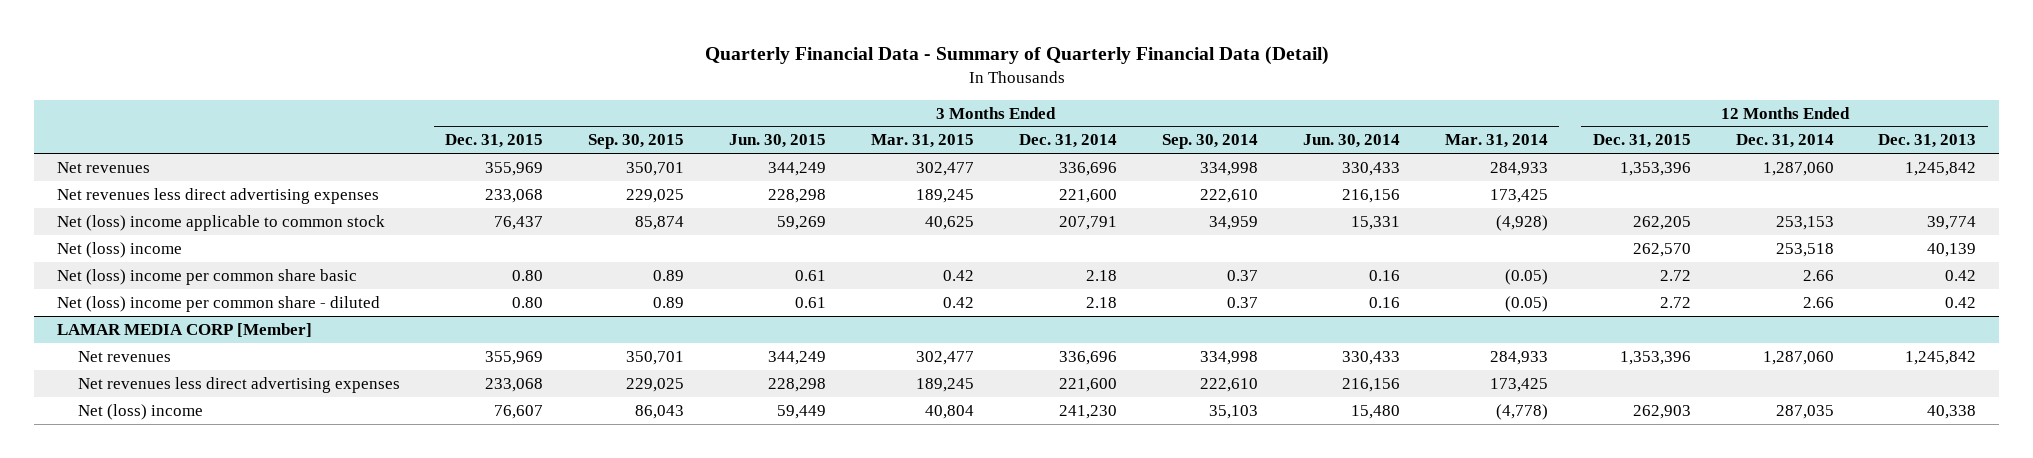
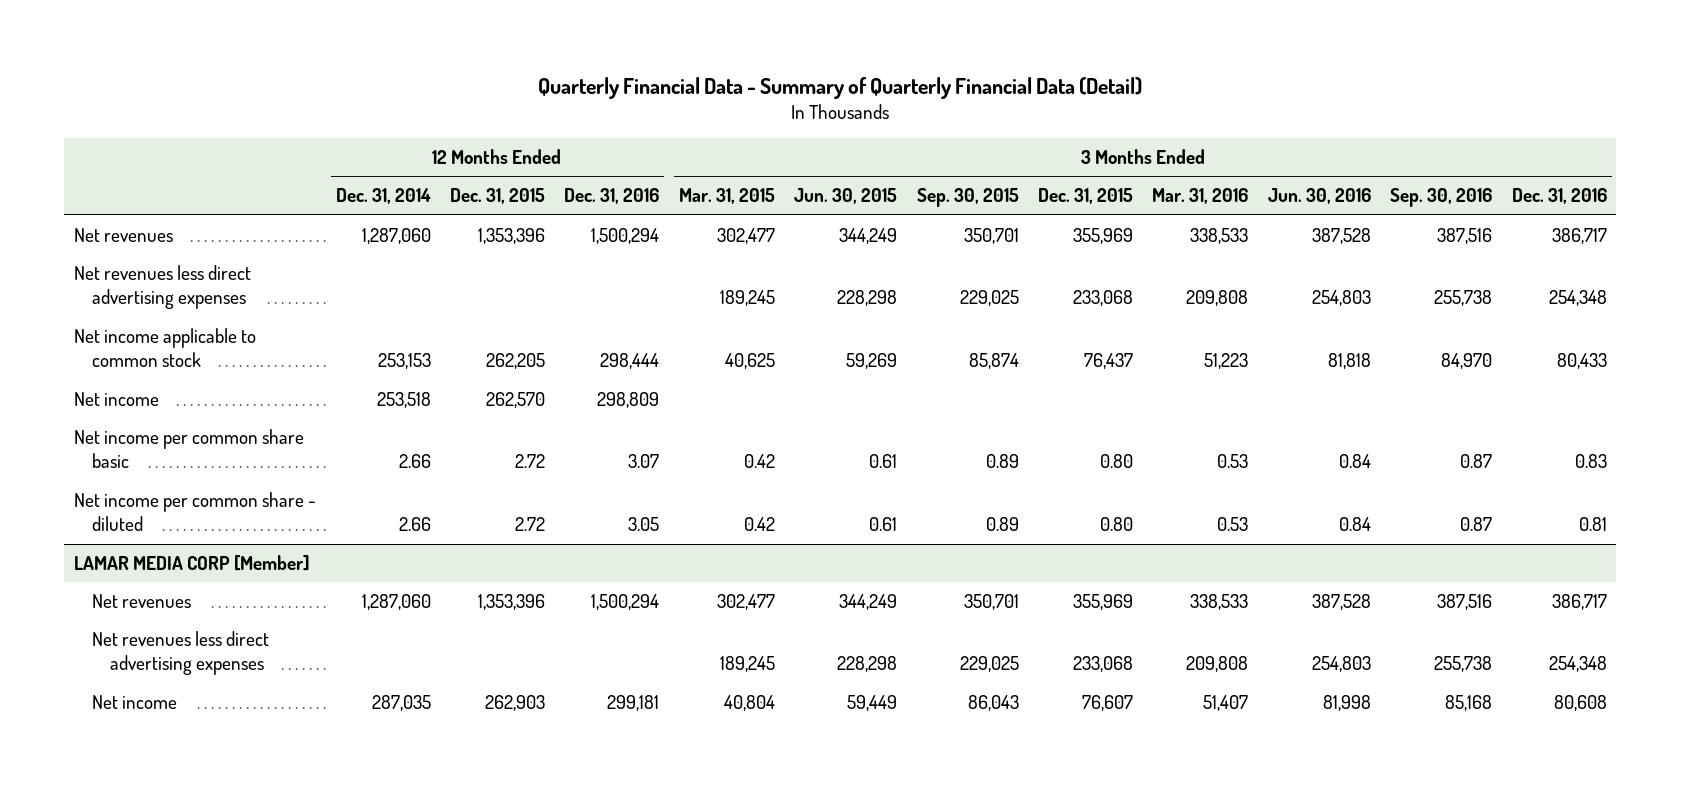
[1018,134,1117,149] Dec. 31, 2014 -> none
[1161,134,1258,150] Sep. 30, 2014 -> none
[1302,134,1400,149] Jun. 30, 2014 -> none
[1444,134,1548,149] Mar. 31, 2014 -> none
[1878,134,1977,149] Dec. 31, 2013 -> none
none -> [564,188,660,205] Dec. 31, 2016
none -> [1152,188,1249,205] Mar. 31, 2016
none -> [1267,188,1371,205] Jun. 30, 2016
none -> [1390,188,1493,208] Sep. 30, 2016
none -> [1511,188,1607,205] Dec. 31, 2016
[56,214,385,231] Net (loss) income applicable to common stock -> [74,328,257,368] Net income applicable to common stock
[56,241,182,258] Net (loss) income -> [74,392,160,407] Net income
[56,268,357,285] Net (loss) income per common share basic -> [74,429,305,469] Net income per common share basic
[56,295,380,312] Net (loss) income per common share - diluted -> [74,492,317,532] Net income per common share - diluted
[77,403,203,420] Net (loss) income -> [92,695,178,710] Net income

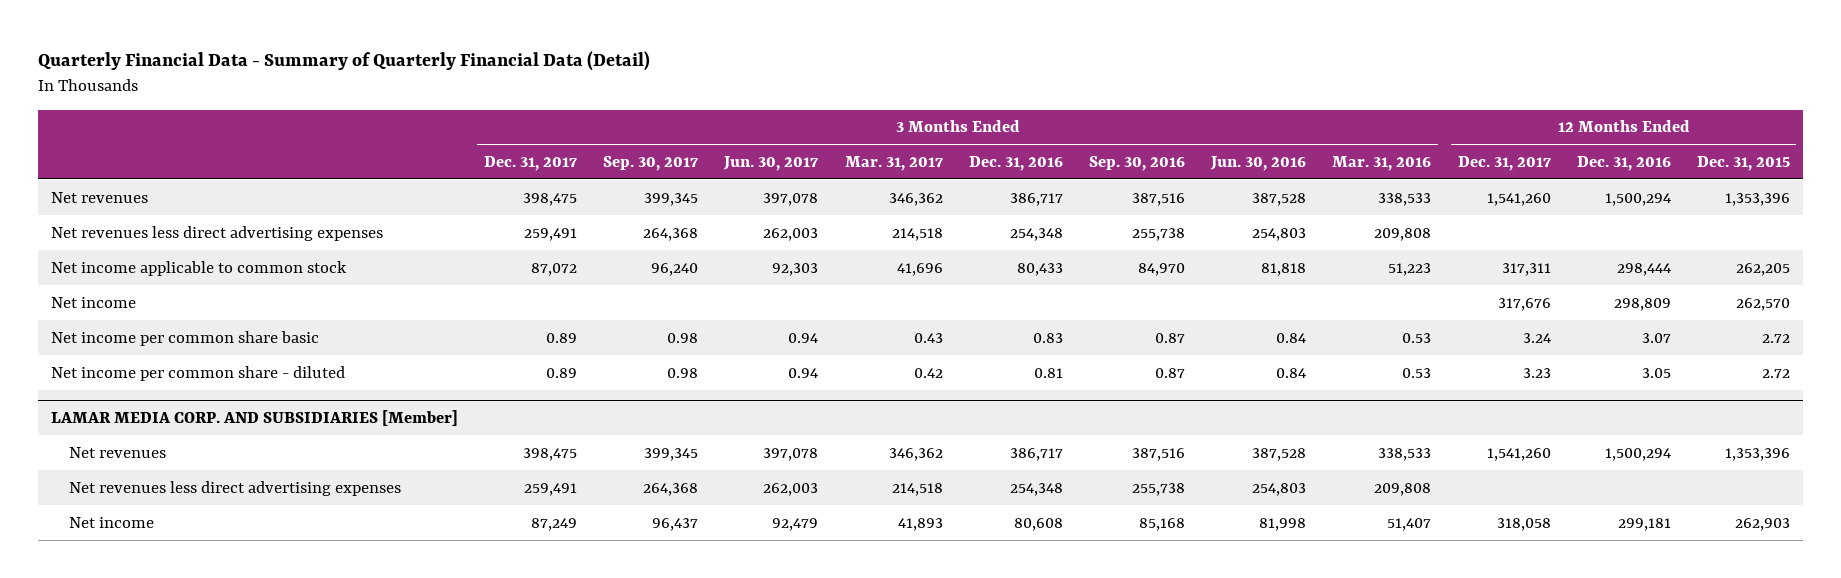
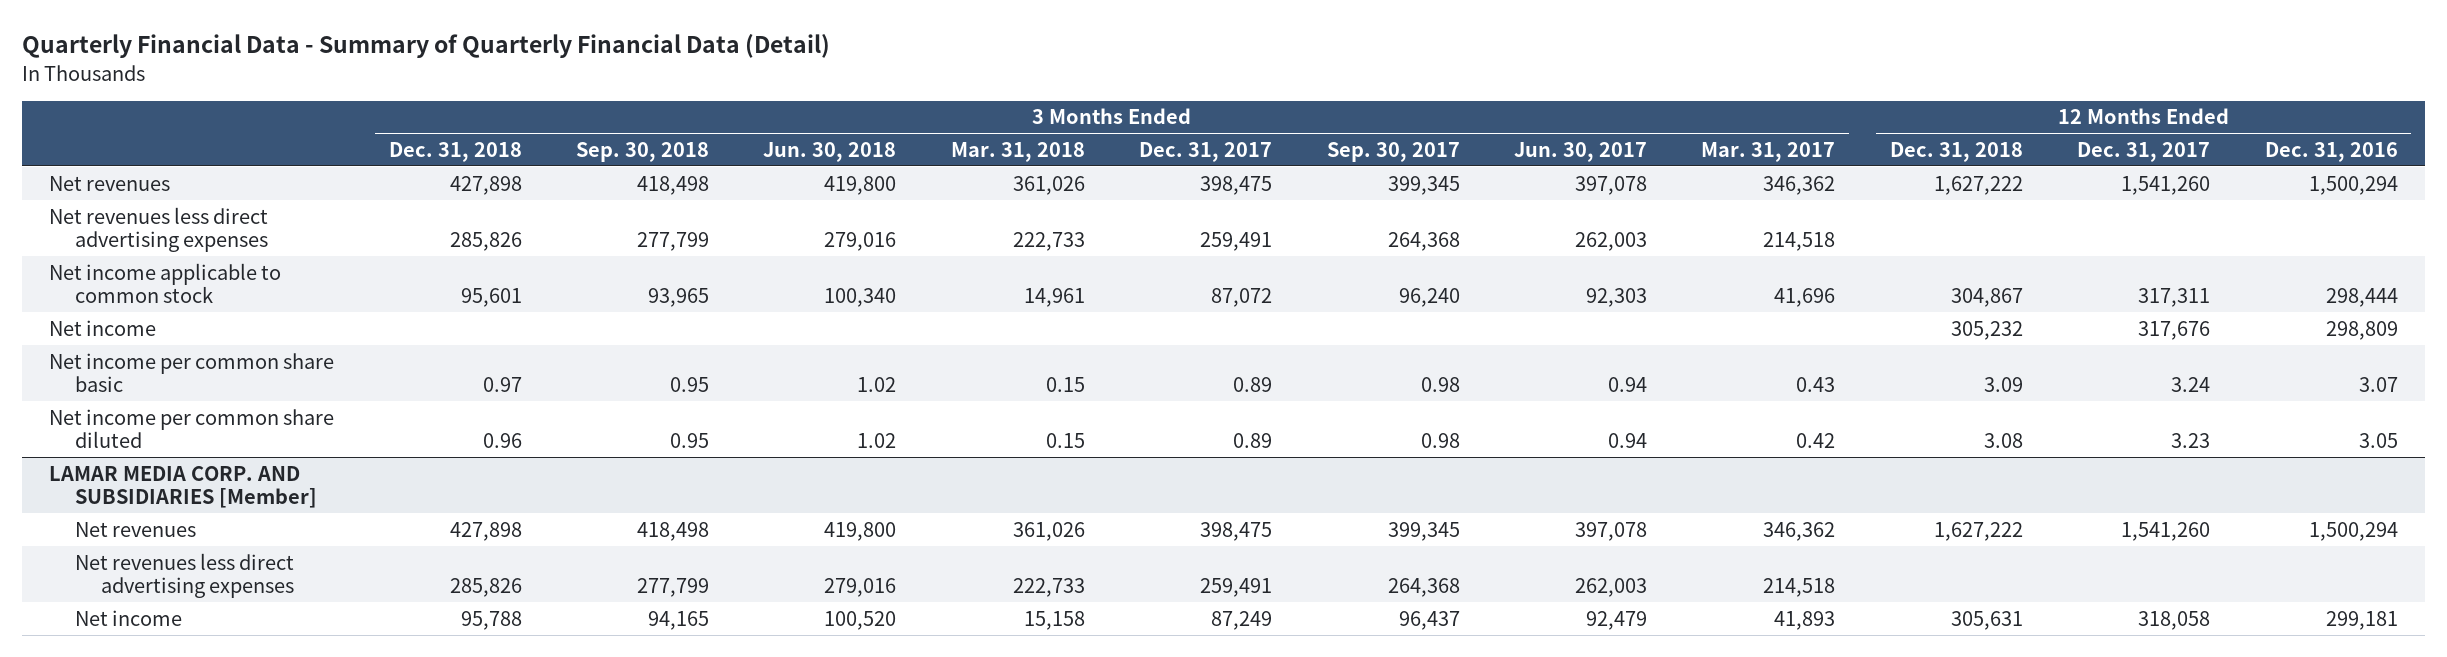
[968,155,1063,171] Dec. 31, 2016 -> none
[1088,155,1185,171] Sep. 30, 2016 -> none
[1210,155,1307,171] Jun. 30, 2016 -> none
[1332,155,1432,171] Mar. 31, 2016 -> none
[1696,155,1790,171] Dec. 31, 2015 -> none
none -> [388,141,522,162] Dec. 31, 2018
none -> [575,141,709,162] Sep. 30, 2018
none -> [763,141,897,162] Jun. 30, 2018
none -> [950,141,1085,162] Mar. 31, 2018
none -> [1889,141,2023,162] Dec. 31, 2018
[50,365,345,381] Net income per common share - diluted -> [49,408,335,449] Net income per common share diluted

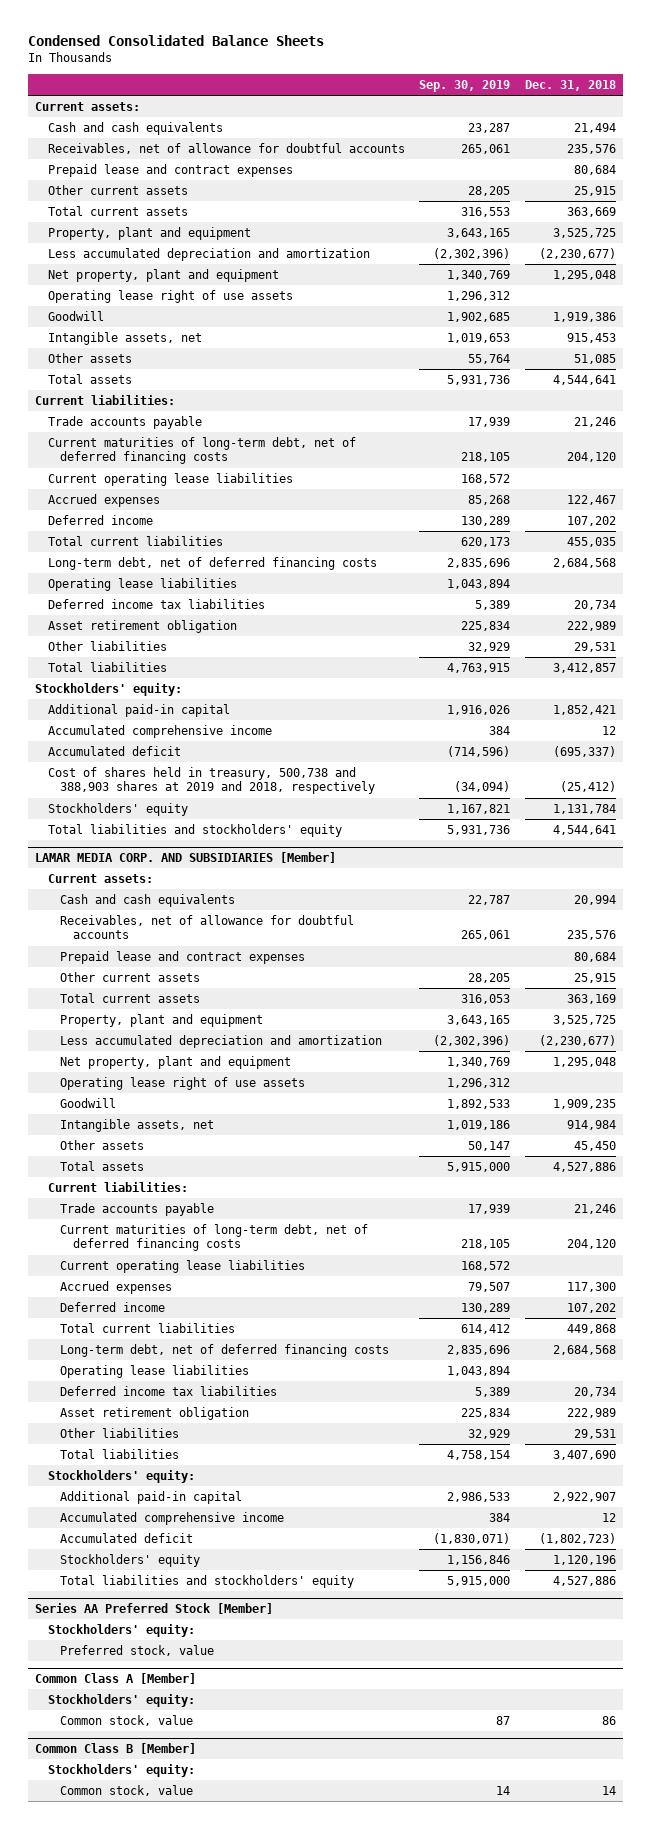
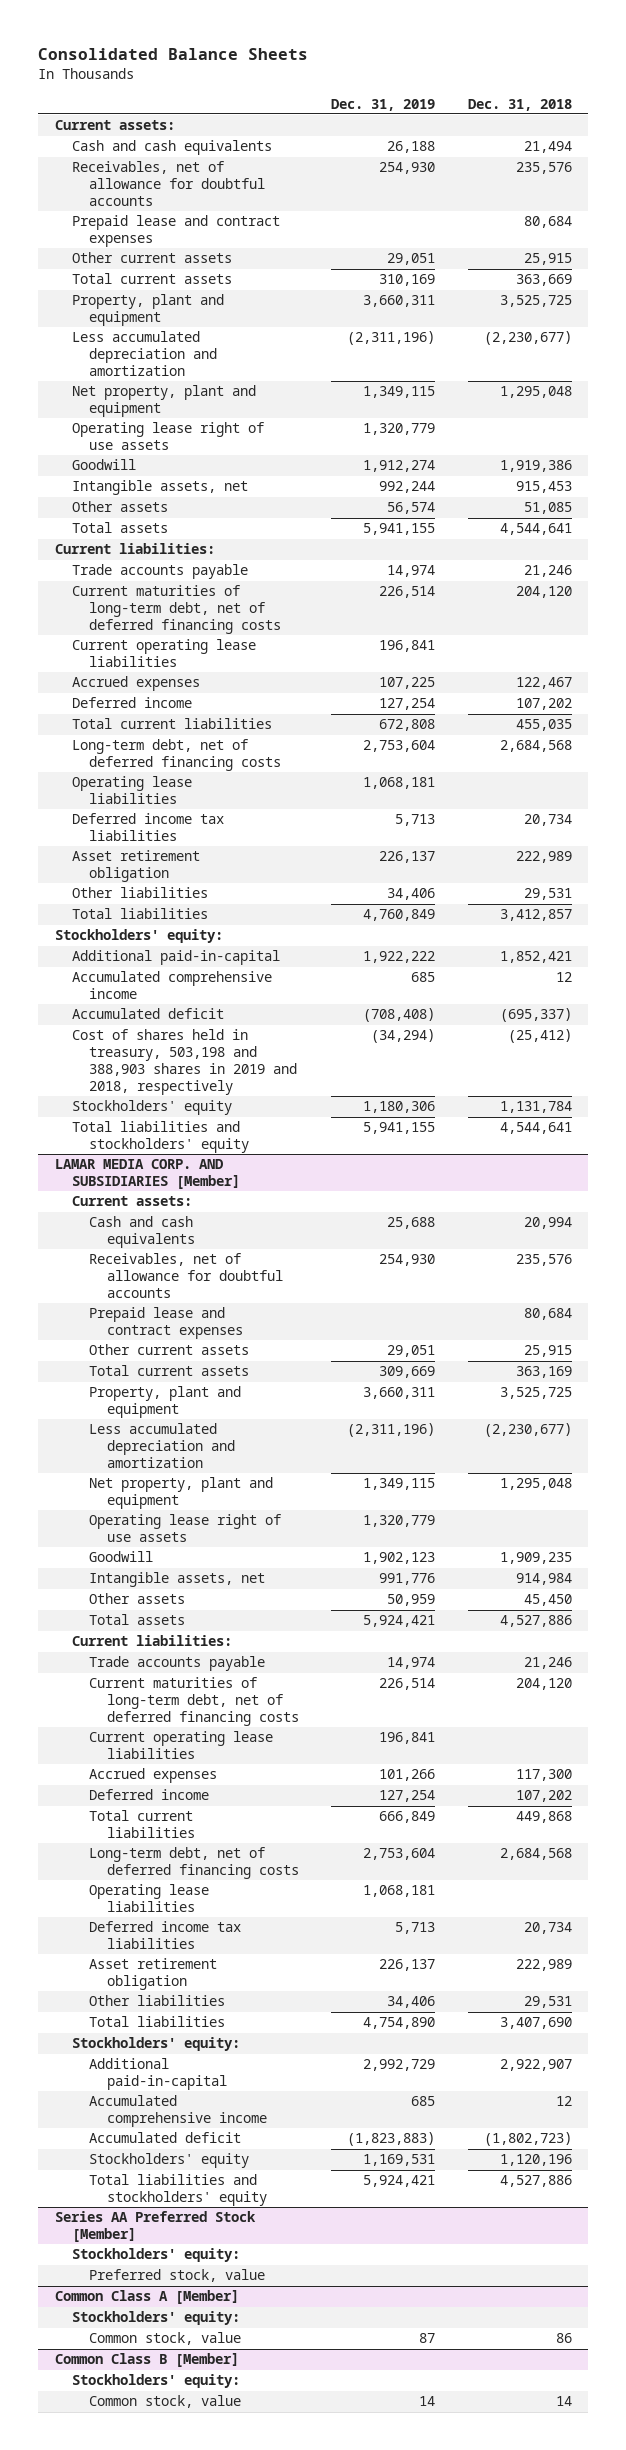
[27,35,324,47] Condensed Consolidated Balance Sheets -> [38,48,309,61] Consolidated Balance Sheets
[419,80,511,93] Sep. 30, 2019 -> none
none -> [331,98,436,111] Dec. 31, 2019
[47,704,230,718] Additional paid-in capital -> [71,950,280,966] Additional paid-in-capital
[47,767,376,795] Cost of shares held in treasury, 500,738 and 388,903 shares at 2019 and 2018, respectively -> [71,1029,298,1095] Cost of shares held in treasury, 503,198 and 388,903 shares in 2019 and 2018, respectively
[60,1491,243,1505] Additional paid-in capital -> [89,2058,227,2091] Additional paid-in-capital

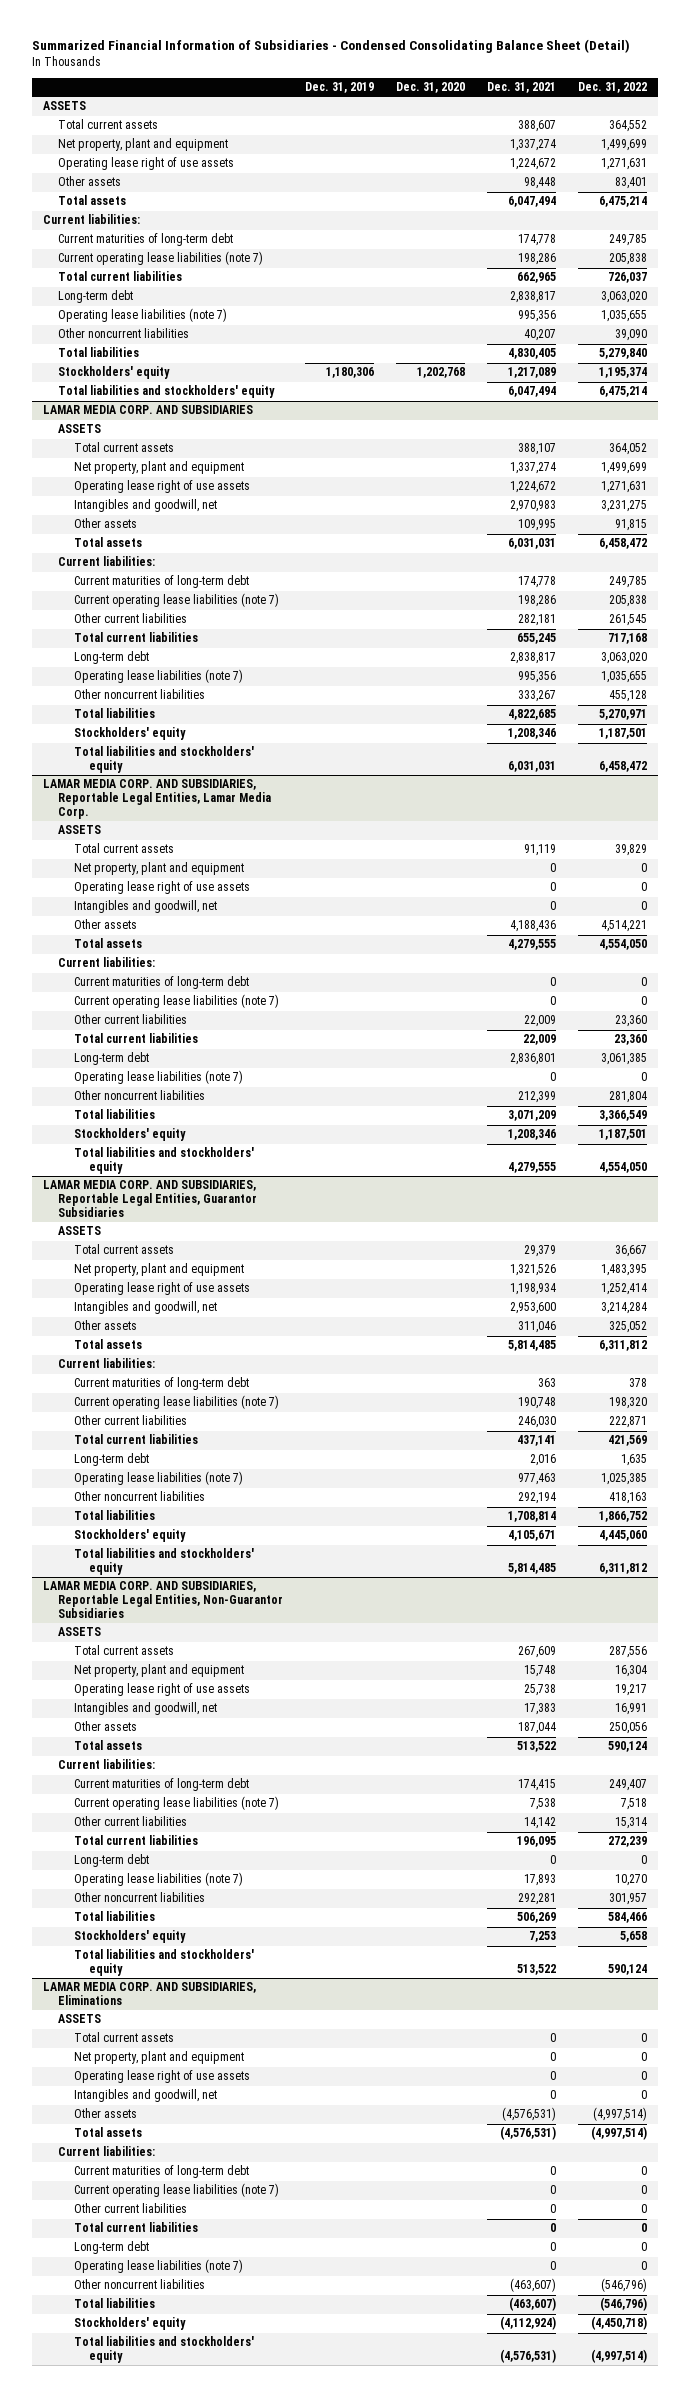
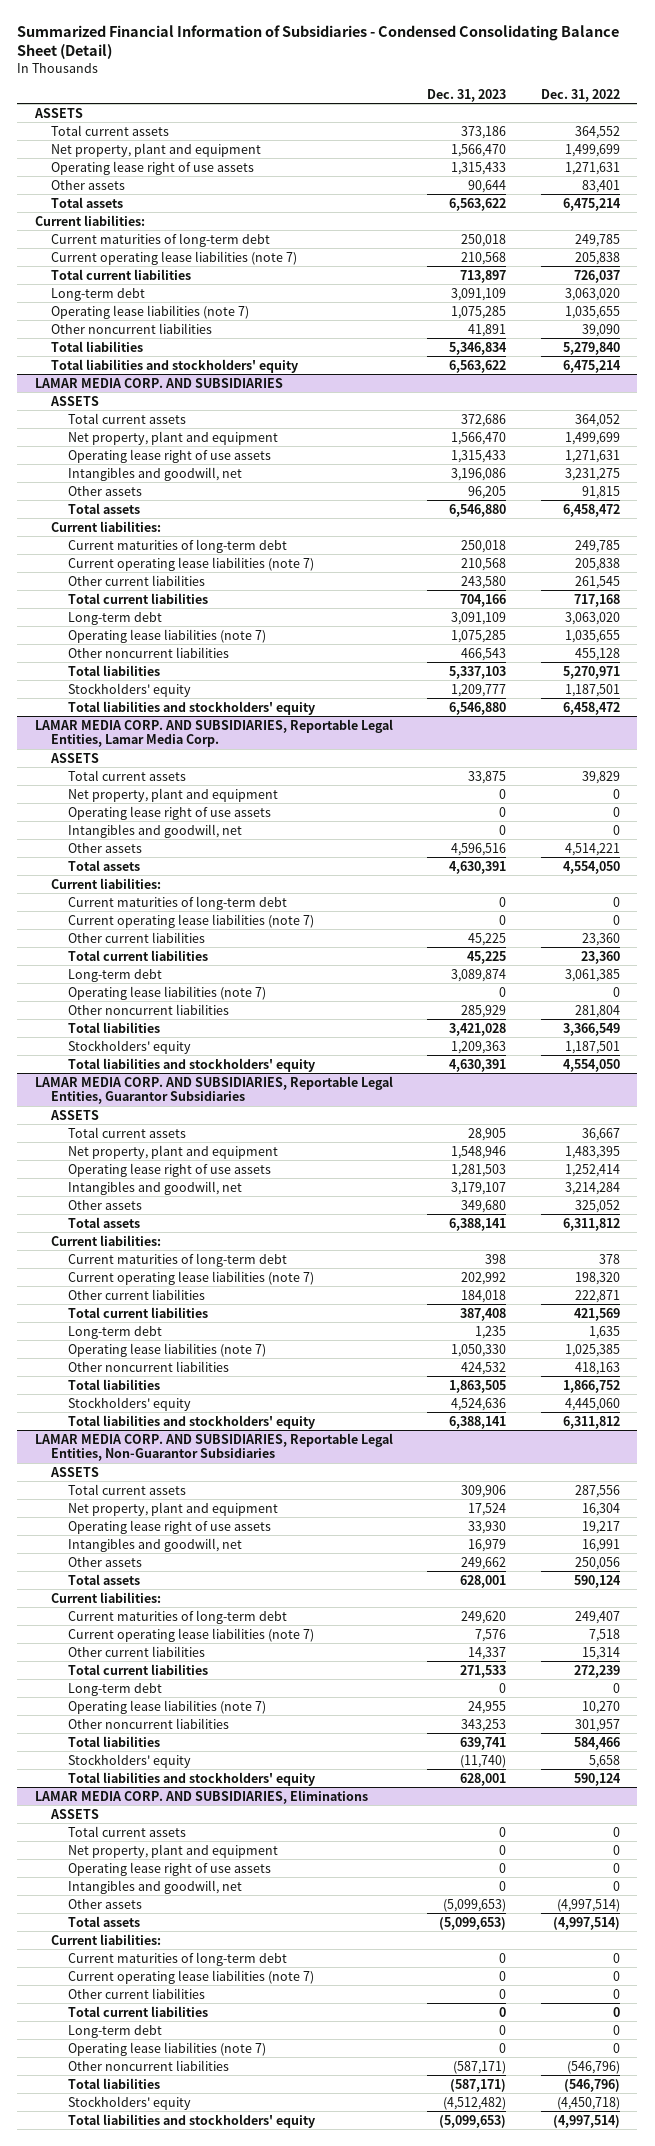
[305,82,375,94] Dec. 31, 2019 -> none
[396,82,466,94] Dec. 31, 2020 -> none
[487,82,557,94] Dec. 31, 2021 -> none
none -> [427,88,507,102] Dec. 31, 2023
[58,366,171,380] Stockholders' equity -> none

